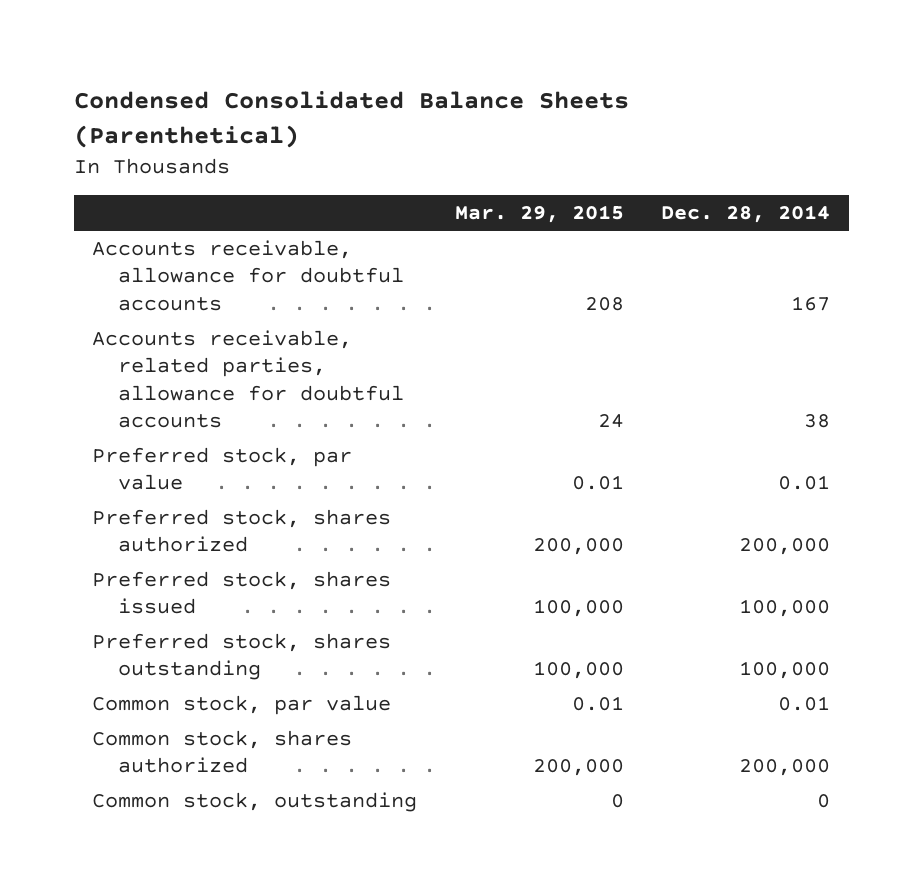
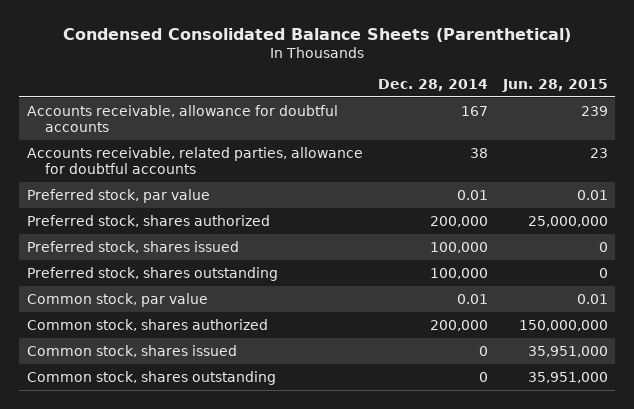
[454,205,624,224] Mar. 29, 2015 -> none
none -> [501,78,608,92] Jun. 28, 2015
none -> [26,344,237,357] Common stock, shares issued
[92,792,418,813] Common stock, outstanding -> [26,370,276,385] Common stock, shares outstanding

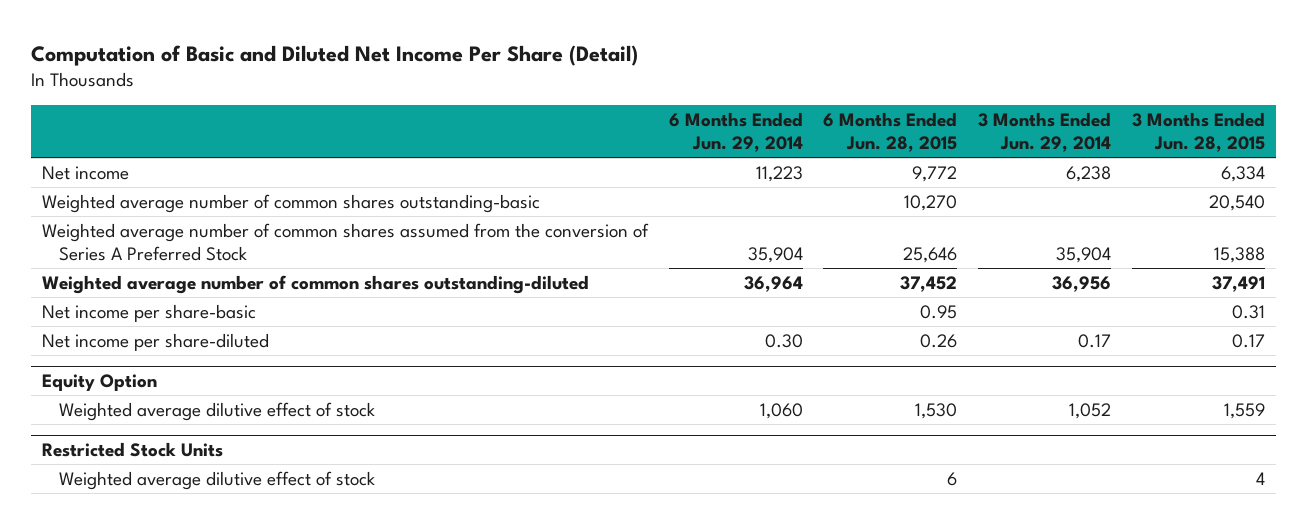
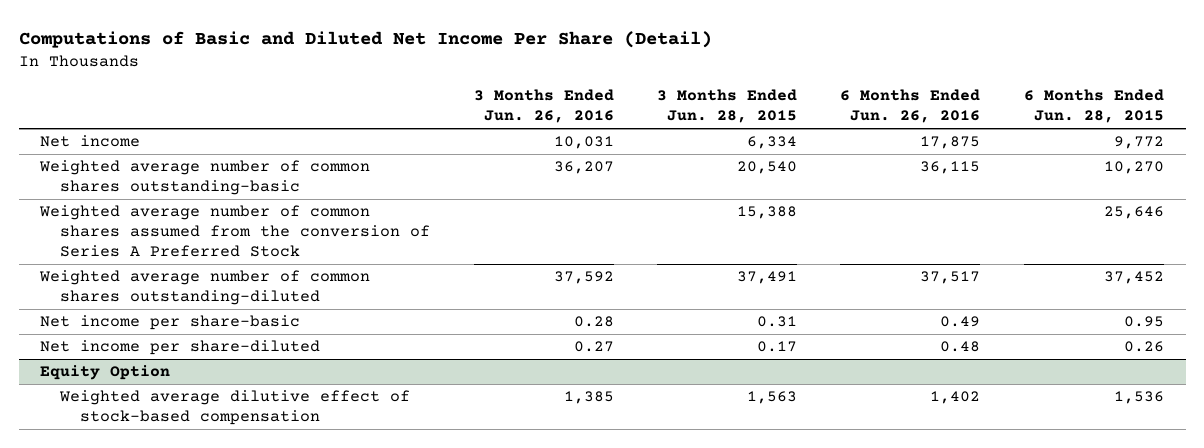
[31,44,639,66] Computation of Basic and Diluted Net Income Per Share (Detail) -> [18,31,712,49] Computations of Basic and Diluted Net Income Per Share (Detail)
[668,112,803,153] 6 Months Ended Jun. 29, 2014 -> none
[978,112,1112,153] 3 Months Ended Jun. 29, 2014 -> none
none -> [473,89,614,124] 3 Months Ended Jun. 26, 2016
none -> [840,89,981,124] 6 Months Ended Jun. 26, 2016
[41,442,223,458] Restricted Stock Units -> none
[58,470,375,490] Weighted average dilutive effect of stock -> none
[58,401,375,421] Weighted average dilutive effect of stock -> [59,390,411,426] Weighted average dilutive effect of stock-based compensation
[915,402,958,419] 1,530 -> [1113,391,1164,405] 1,536
[1224,402,1266,419] 1,559 -> [747,391,798,405] 1,563

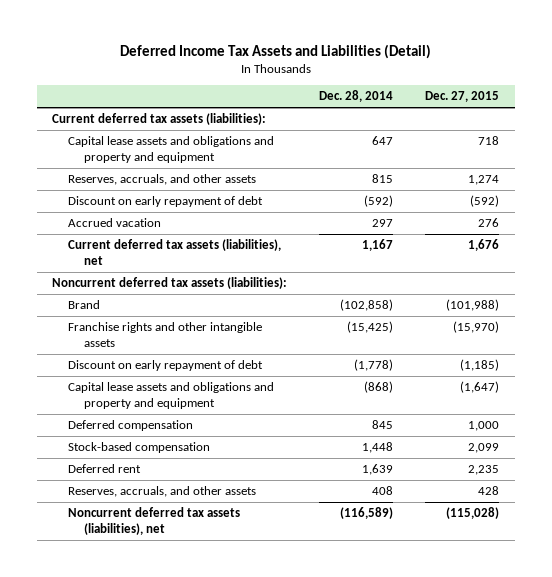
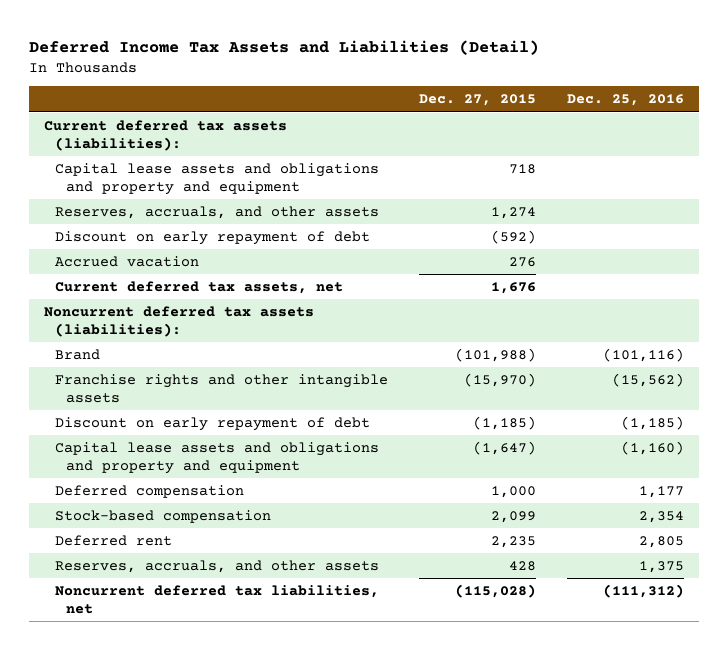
[319,90,394,103] Dec. 28, 2014 -> none
none -> [566,94,684,107] Dec. 25, 2016
[68,239,282,265] Current deferred tax assets (liabilities), net -> [55,280,344,294] Current deferred tax assets, net
[68,507,241,535] Noncurrent deferred tax assets (liabilities), net -> [55,584,380,614] Noncurrent deferred tax liabilities, net

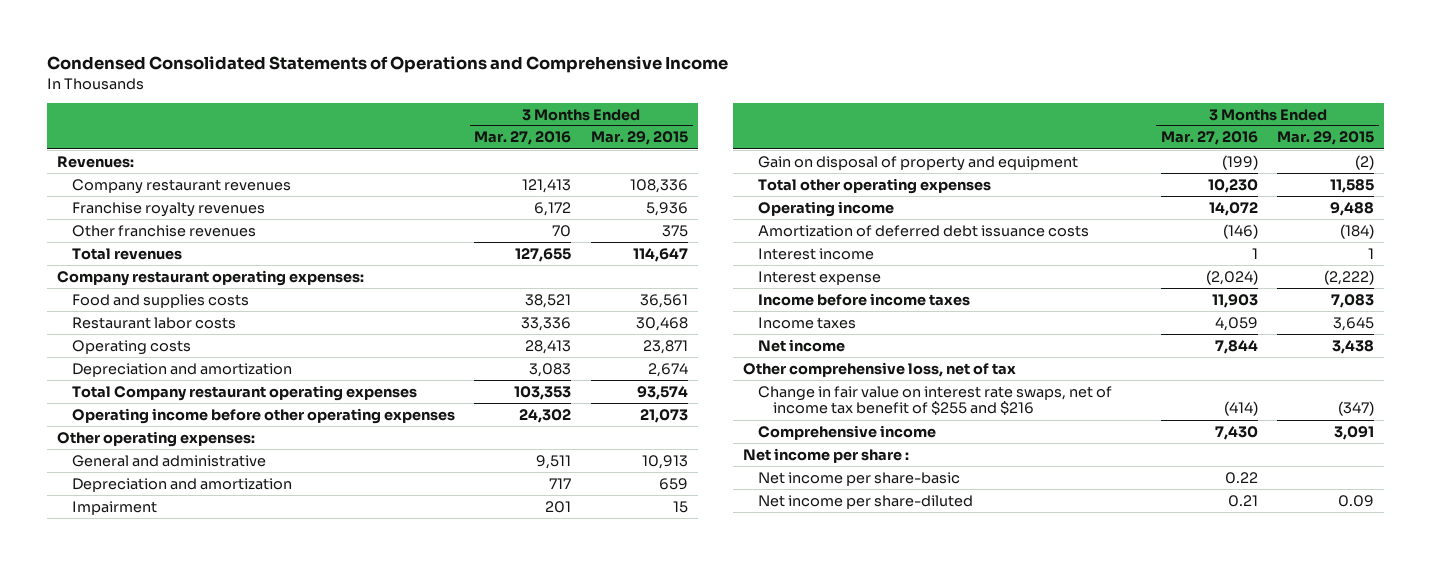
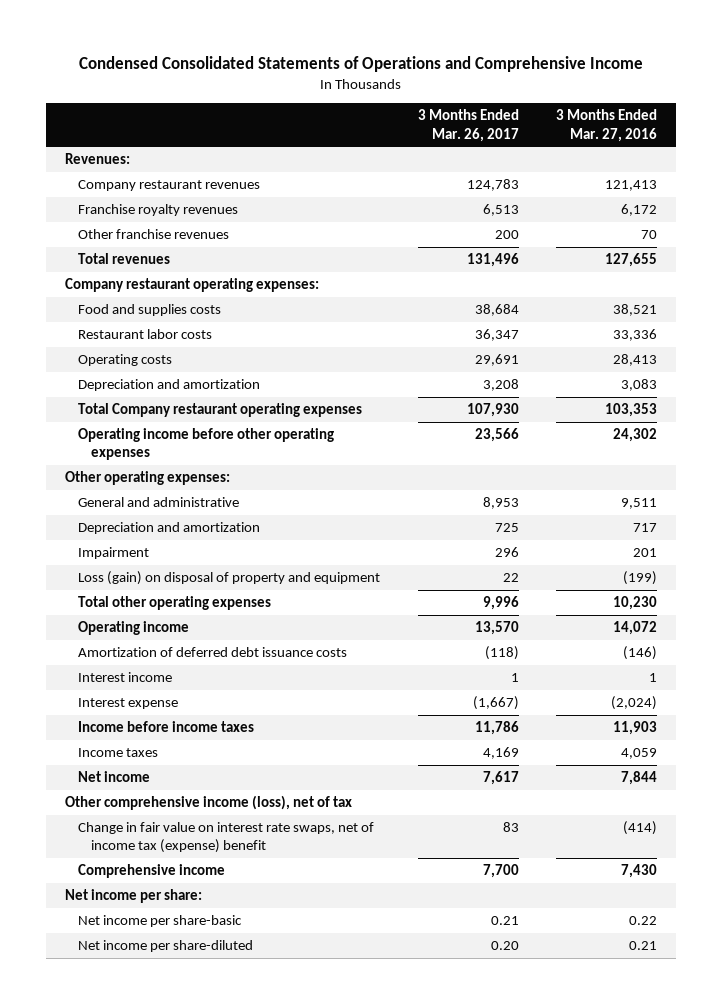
[591,131,689,146] Mar. 29, 2015 -> none
none -> [417,109,519,142] 3 Months Ended Mar. 26, 2017
[758,155,1079,171] Gain on disposal of property and equipment -> [77,571,380,586] Loss (gain) on disposal of property and equipment
[743,361,1017,377] Other comprehensive loss, net of tax -> [64,795,352,811] Other comprehensive income (loss), net of tax
[758,385,1113,416] Change in fair value on interest rate swaps, net of income tax benefit of $255 and $216 -> [77,822,374,854] Change in fair value on interest rate swaps, net of income tax (expense) benefit
[743,447,910,463] Net income per share : -> [64,889,202,904] Net income per share:

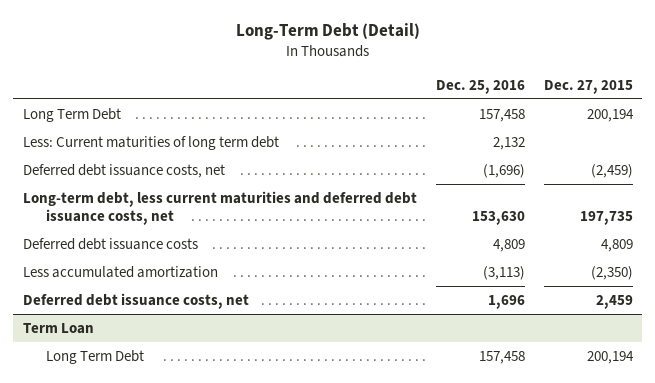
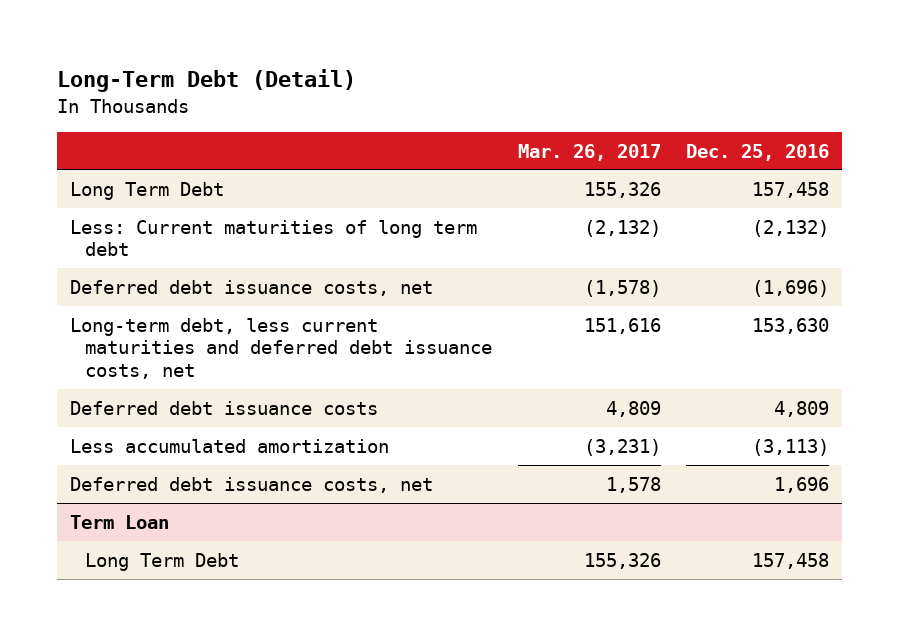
[543,79,633,94] Dec. 27, 2015 -> none
none -> [517,143,661,161] Mar. 26, 2017
[492,136,525,150] 2,132 -> [752,219,830,237] (2,132)

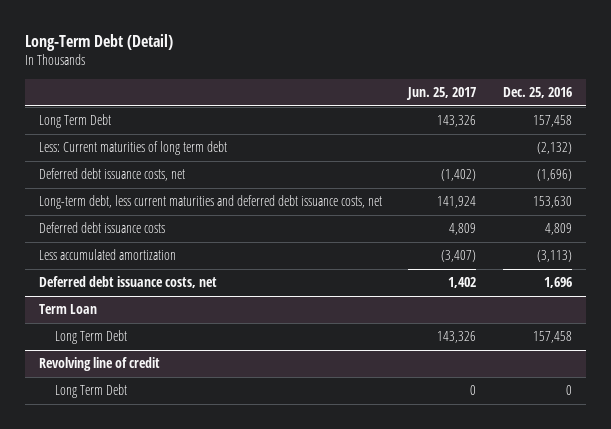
[517,143,661,161] Mar. 26, 2017 -> none
none -> [406,87,477,101] Jun. 25, 2017
none -> [38,357,160,372] Revolving line of credit
none -> [55,384,128,399] Long Term Debt

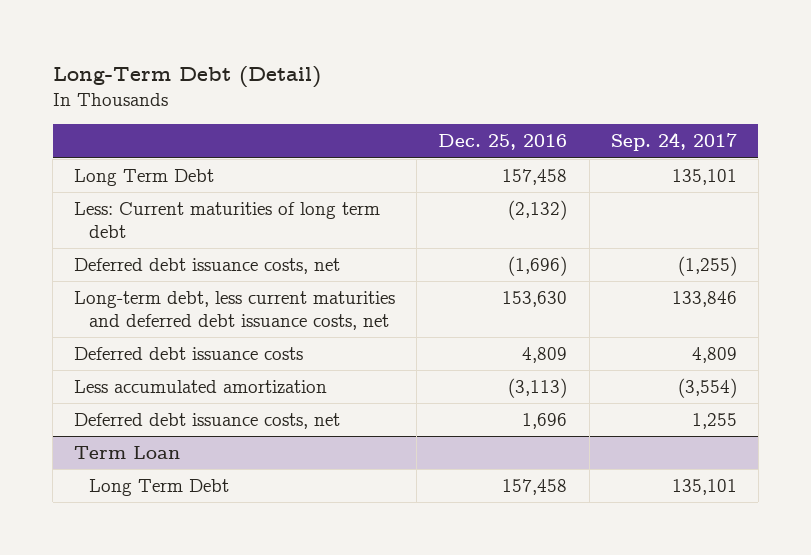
[406,87,477,101] Jun. 25, 2017 -> none
none -> [610,132,737,152] Sep. 24, 2017
[38,357,160,372] Revolving line of credit -> none
[55,384,128,399] Long Term Debt -> none

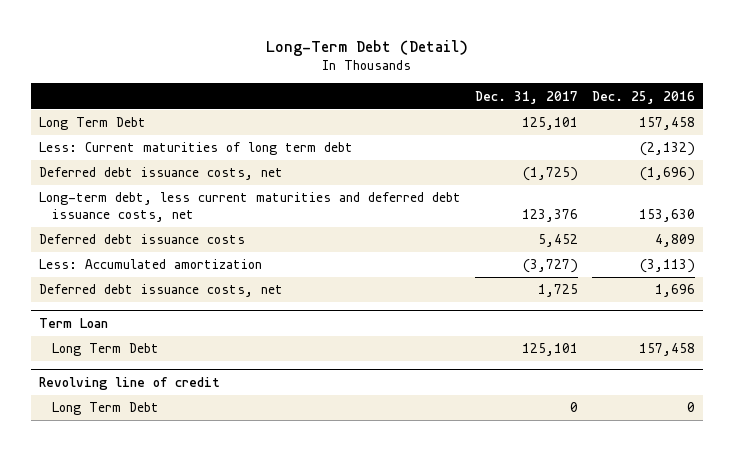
[610,132,737,152] Sep. 24, 2017 -> none
none -> [474,90,578,104] Dec. 31, 2017
[74,380,328,394] Less accumulated amortization -> [38,259,262,270] Less: Accumulated amortization
none -> [38,376,220,390] Revolving line of credit
none -> [51,402,159,416] Long Term Debt

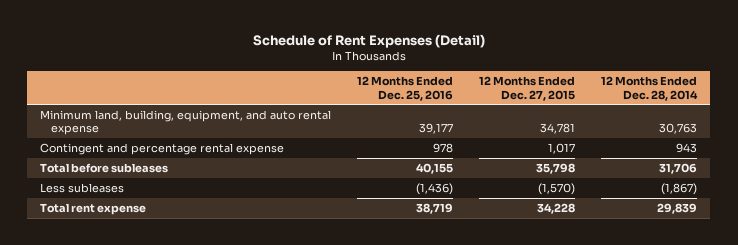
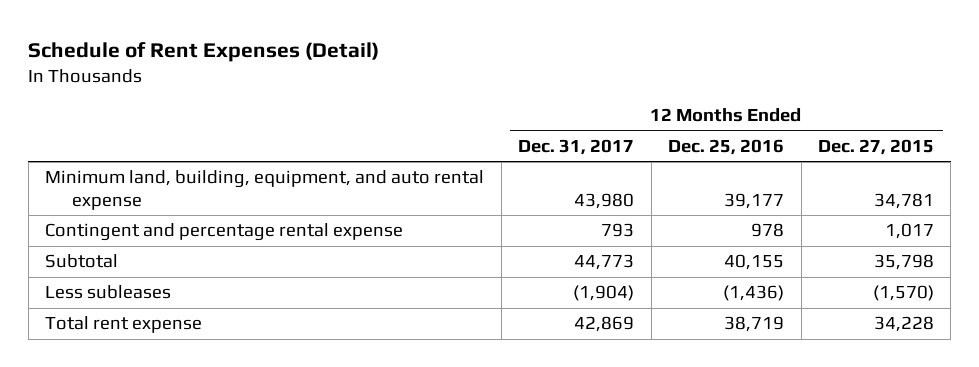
[601,76,699,101] 12 Months Ended Dec. 28, 2014 -> none
none -> [518,138,635,155] Dec. 31, 2017
[40,162,169,173] Total before subleases -> [45,254,119,269] Subtotal

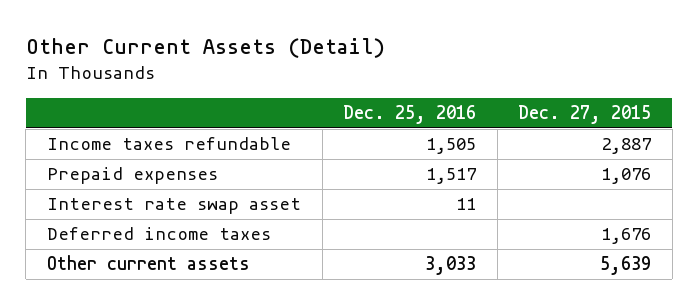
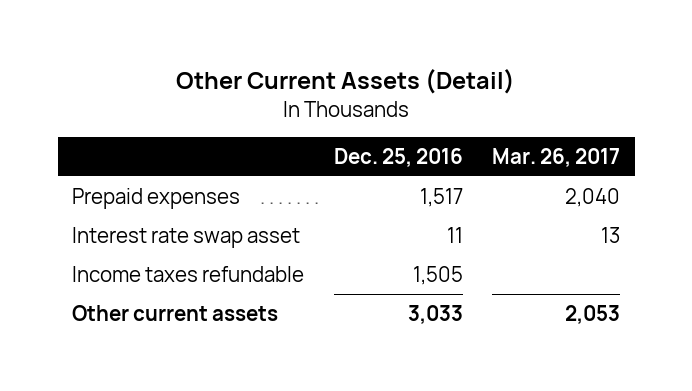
[518,105,652,125] Dec. 27, 2015 -> none
none -> [492,147,621,167] Mar. 26, 2017
[47,227,272,241] Deferred income taxes -> none
[47,137,292,151] Income taxes refundable -> [72,265,305,282] Income taxes refundable

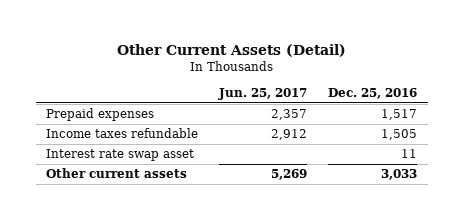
[492,147,621,167] Mar. 26, 2017 -> none
none -> [218,88,308,101] Jun. 25, 2017
[72,226,301,248] Interest rate swap asset -> [46,149,195,162] Interest rate swap asset

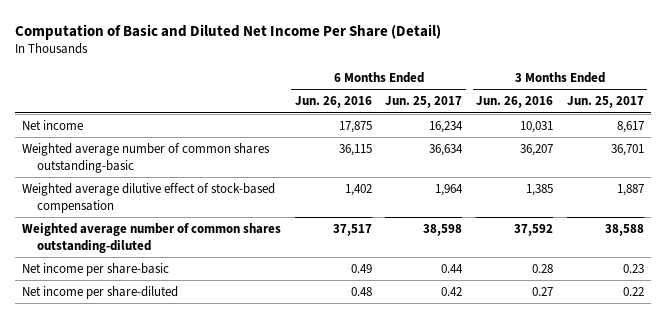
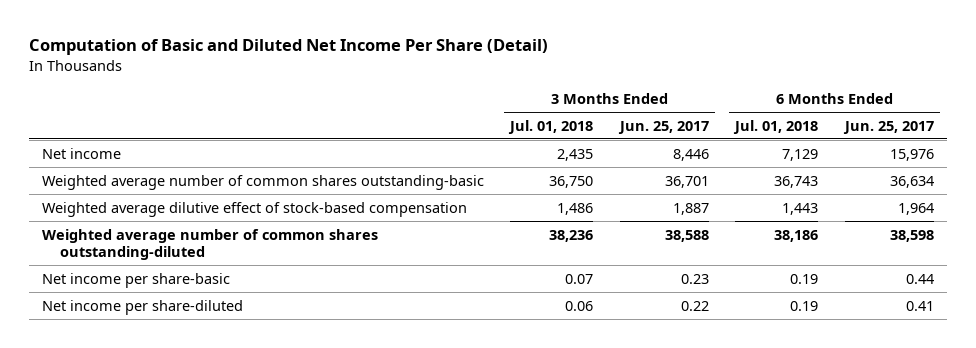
[294,96,372,109] Jun. 26, 2016 -> none
[476,96,554,109] Jun. 26, 2016 -> none
none -> [508,119,594,134] Jul. 01, 2018
none -> [733,119,819,134] Jul. 01, 2018
[429,120,464,133] 16,234 -> [889,148,934,161] 15,976
[616,120,644,133] 8,617 -> [672,148,709,161] 8,446
[441,286,463,296] 0.42 -> [905,300,934,311] 0.41

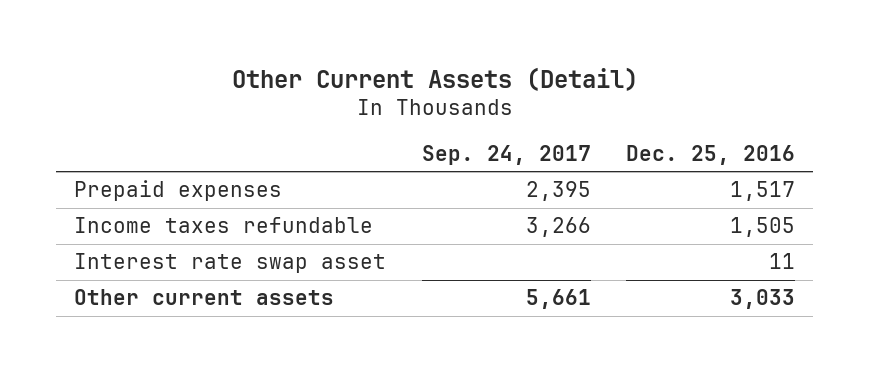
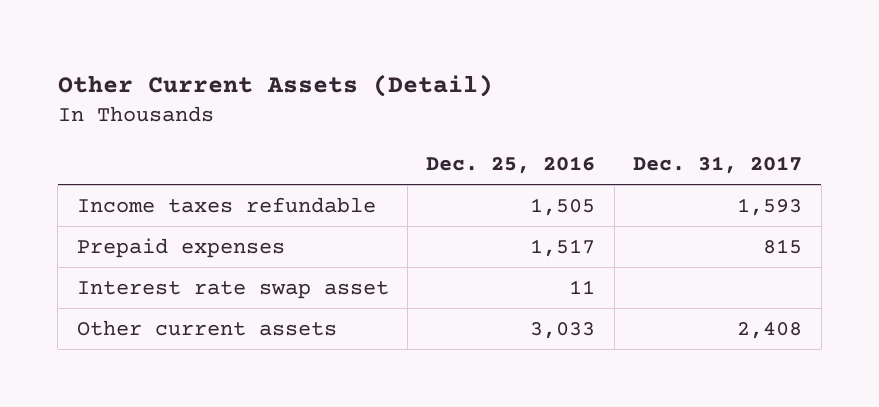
[421,144,591,165] Sep. 24, 2017 -> none
none -> [633,155,803,174] Dec. 31, 2017
[73,180,282,202] Prepaid expenses -> [76,237,285,258] Prepaid expenses

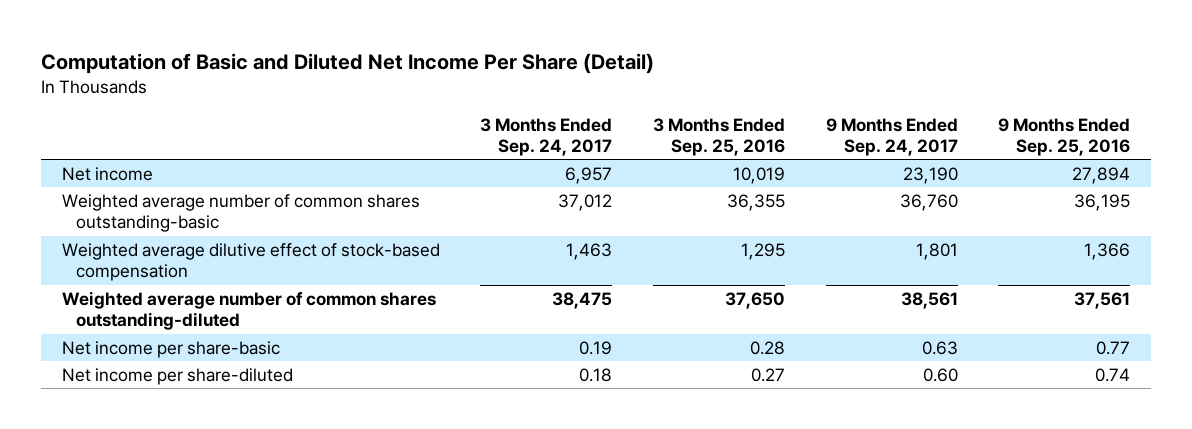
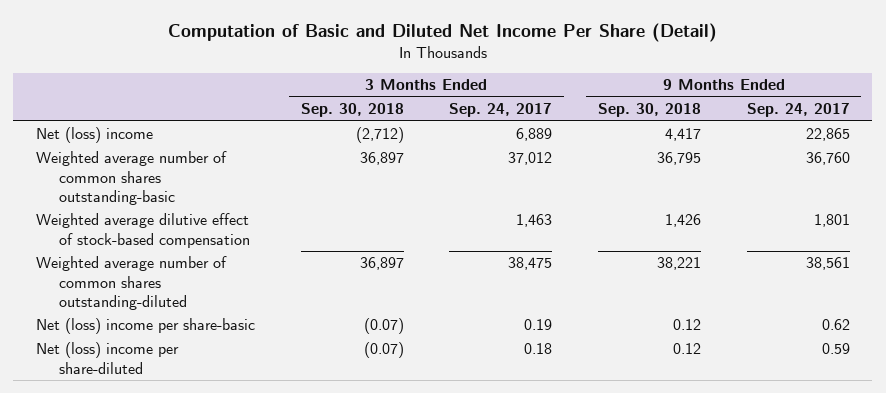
[653,117,786,156] 3 Months Ended Sep. 25, 2016 -> none
[998,117,1131,156] 9 Months Ended Sep. 25, 2016 -> none
none -> [300,103,404,118] Sep. 30, 2018
none -> [597,103,701,118] Sep. 30, 2018
[61,166,153,181] Net income -> [36,127,154,144] Net (loss) income
[565,166,613,184] 6,957 -> [516,128,553,142] 6,889
[902,166,958,184] 23,190 -> [805,128,850,142] 22,865
[61,340,280,358] Net income per share-basic -> [36,318,256,335] Net (loss) income per share-basic
[921,340,958,355] 0.63 -> [821,319,850,331] 0.62
[61,367,293,385] Net income per share-diluted -> [36,342,180,374] Net (loss) income per share-diluted
[922,367,958,382] 0.60 -> [821,343,850,355] 0.59

